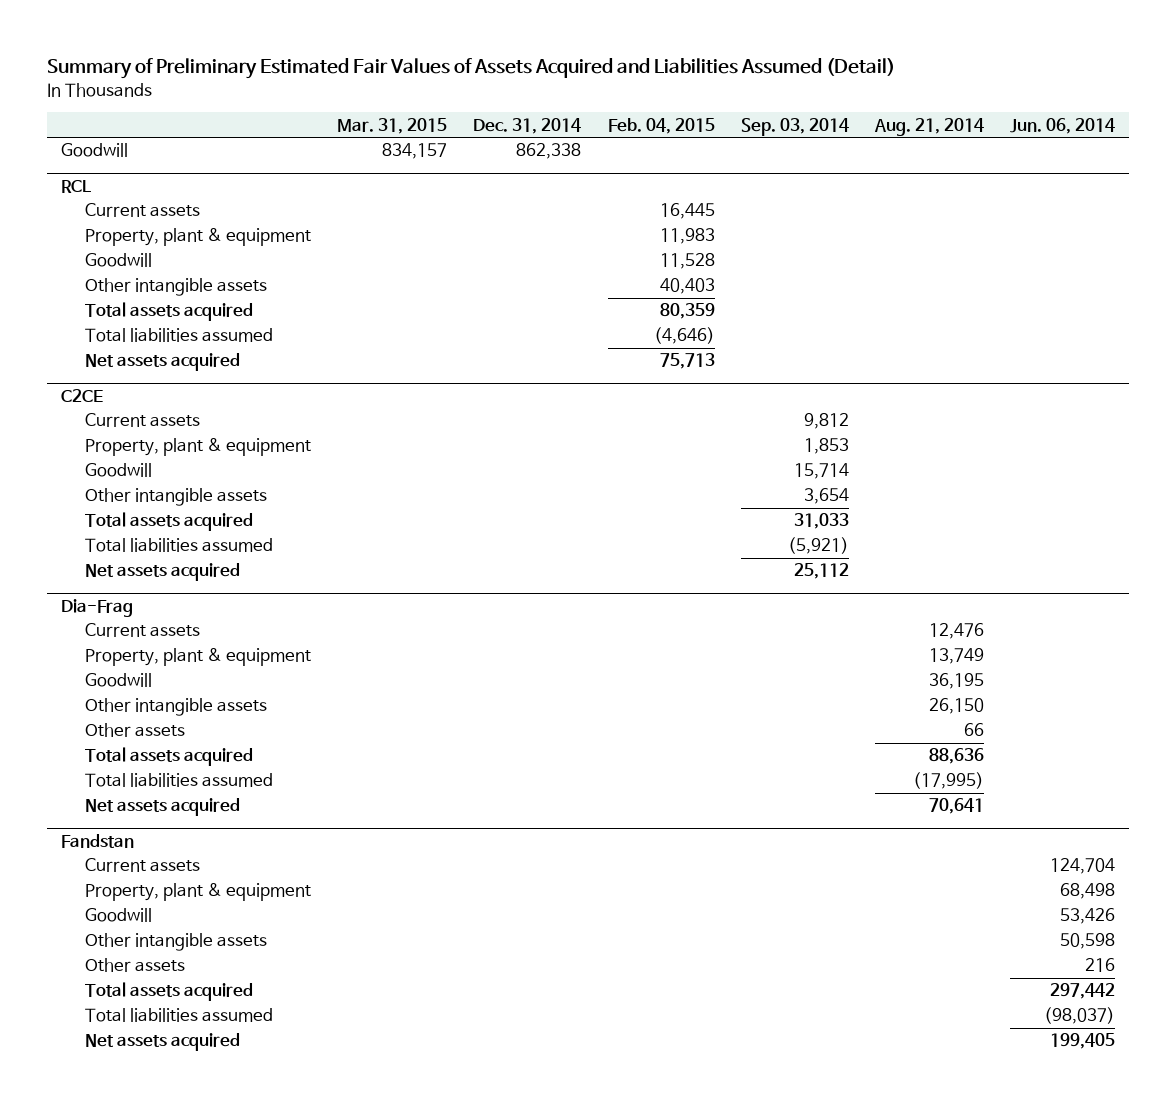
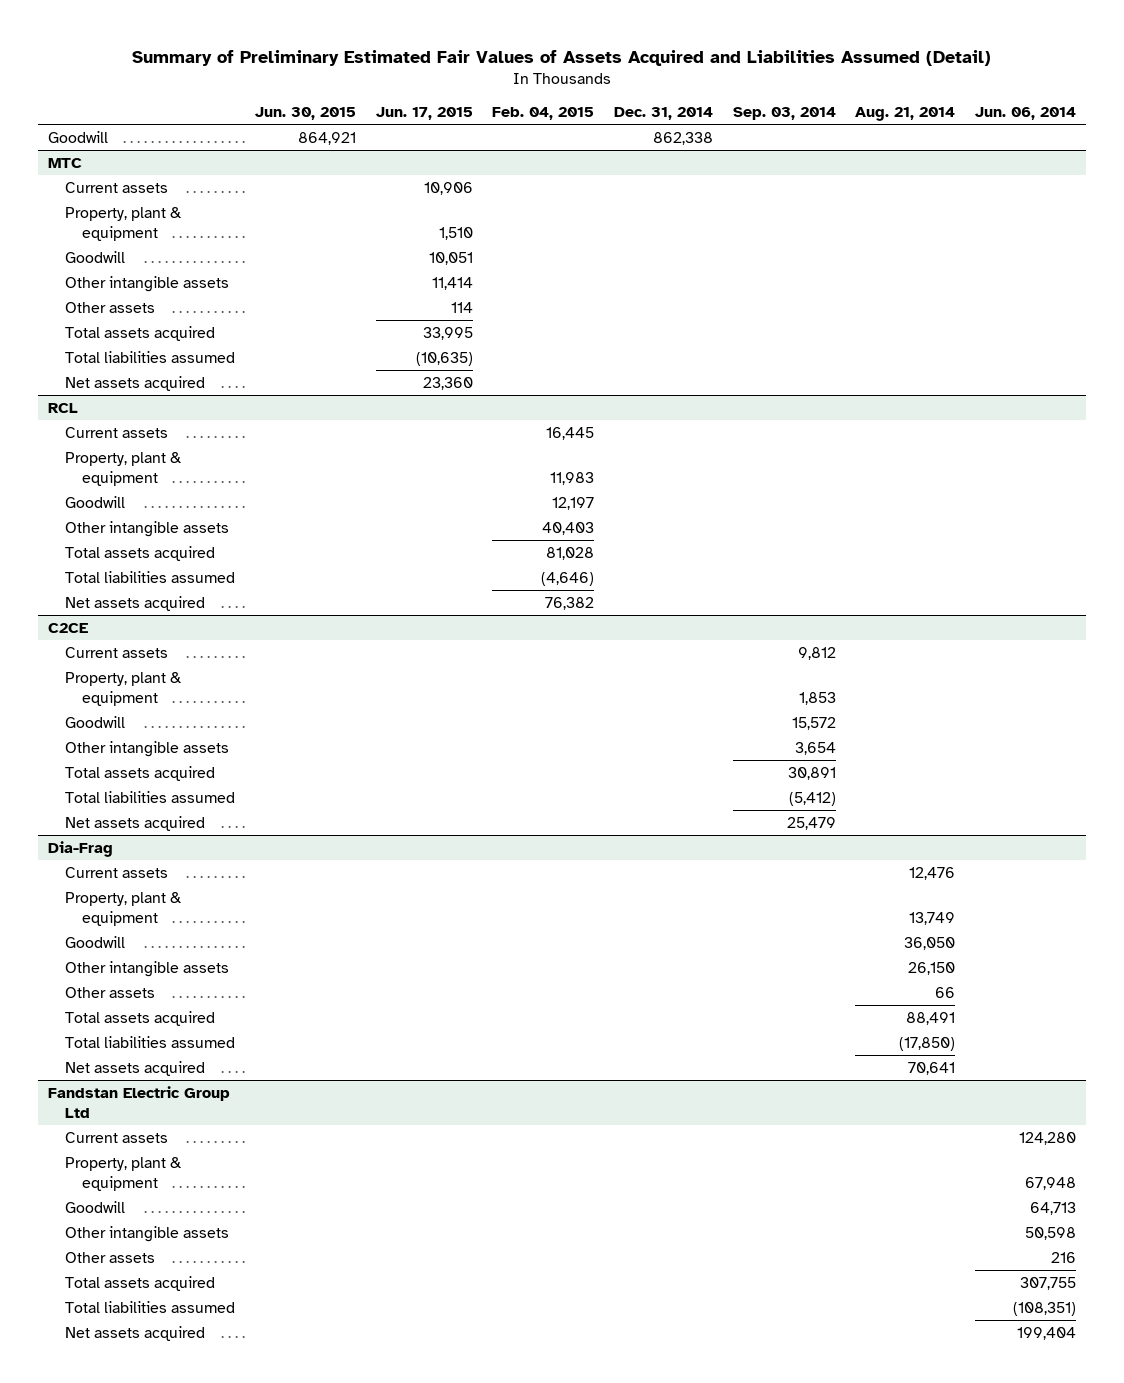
[336,117,447,134] Mar. 31, 2015 -> none
none -> [254,106,356,120] Jun. 30, 2015
none -> [375,106,473,120] Jun. 17, 2015
none -> [48,157,83,168] MTC
none -> [65,181,169,193] Current assets
none -> [65,206,183,241] Property, plant & equipment
none -> [65,250,126,263] Goodwill
none -> [65,275,230,292] Other intangible assets
none -> [65,301,156,313] Other assets
none -> [65,325,216,341] Total assets acquired
none -> [65,350,236,363] Total liabilities assumed
none -> [65,375,206,391] Net assets acquired
[659,253,715,270] 11,528 -> [552,496,595,510] 12,197
[659,303,715,320] 80,359 -> [546,546,595,560] 81,028
[659,353,715,370] 75,713 -> [545,596,595,610] 76,382
[793,463,849,480] 15,714 -> [791,716,836,730] 15,572
[793,513,849,530] 31,033 -> [787,766,836,780] 30,891
[787,537,849,555] (5,921) -> [788,791,836,806] (5,412)
[793,563,849,580] 25,112 -> [786,816,836,830] 25,479
[929,673,985,690] 36,195 -> [904,936,956,950] 36,050
[929,748,985,765] 88,636 -> [906,1011,956,1025] 88,491
[913,772,985,790] (17,995) -> [899,1036,956,1051] (17,850)
[60,833,134,848] Fandstan -> [48,1085,231,1118] Fandstan Electric Group Ltd
[1050,858,1116,875] 124,704 -> [1018,1131,1076,1145] 124,280
[1060,883,1116,900] 68,498 -> [1024,1176,1076,1190] 67,948
[1060,908,1116,925] 53,426 -> [1029,1201,1076,1215] 64,713
[1050,983,1116,1000] 297,442 -> [1019,1276,1076,1290] 307,755
[1044,1007,1116,1025] (98,037) -> [1012,1301,1076,1316] (108,351)
[1050,1033,1116,1050] 199,405 -> [1016,1326,1076,1340] 199,404

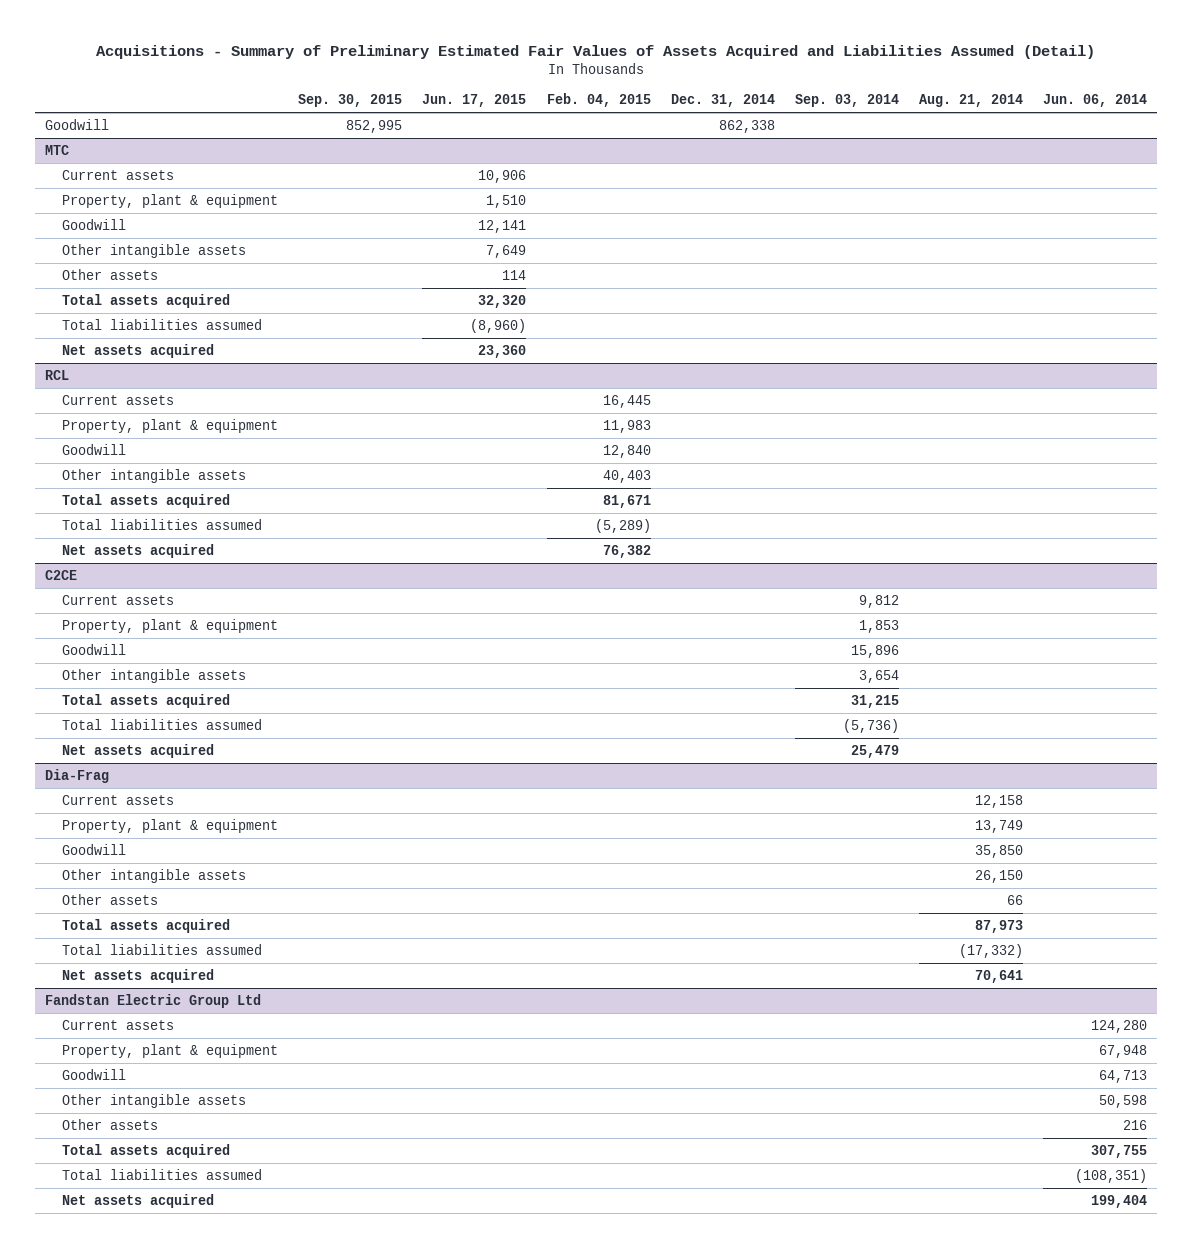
[132,49,992,66] Summary of Preliminary Estimated Fair Values of Assets Acquired and Liabilities Assumed (Detail) -> [96,44,1096,59] Acquisitions - Summary of Preliminary Estimated Fair Values of Assets Acquired and Liabilities Assumed (Detail)
[254,106,356,120] Jun. 30, 2015 -> none
none -> [298,94,403,108] Sep. 30, 2015
[428,251,473,265] 10,051 -> [478,220,527,234] 12,141
[431,276,473,290] 11,414 -> [486,245,527,259] 7,649
[422,326,473,340] 33,995 -> [478,295,527,309] 32,320
[415,351,473,366] (10,635) -> [470,319,527,334] (8,960)
[552,496,595,510] 12,197 -> [602,445,651,459] 12,840
[546,546,595,560] 81,028 -> [602,495,651,509] 81,671
[541,571,595,586] (4,646) -> [594,519,651,534] (5,289)
[791,716,836,730] 15,572 -> [850,645,899,659] 15,896
[787,766,836,780] 30,891 -> [850,695,899,709] 31,215
[788,791,836,806] (5,412) -> [842,719,899,734] (5,736)
[909,866,956,880] 12,476 -> [975,795,1024,809] 12,158
[904,936,956,950] 36,050 -> [975,845,1024,859] 35,850
[906,1011,956,1025] 88,491 -> [975,920,1024,934] 87,973
[899,1036,956,1051] (17,850) -> [959,944,1024,959] (17,332)

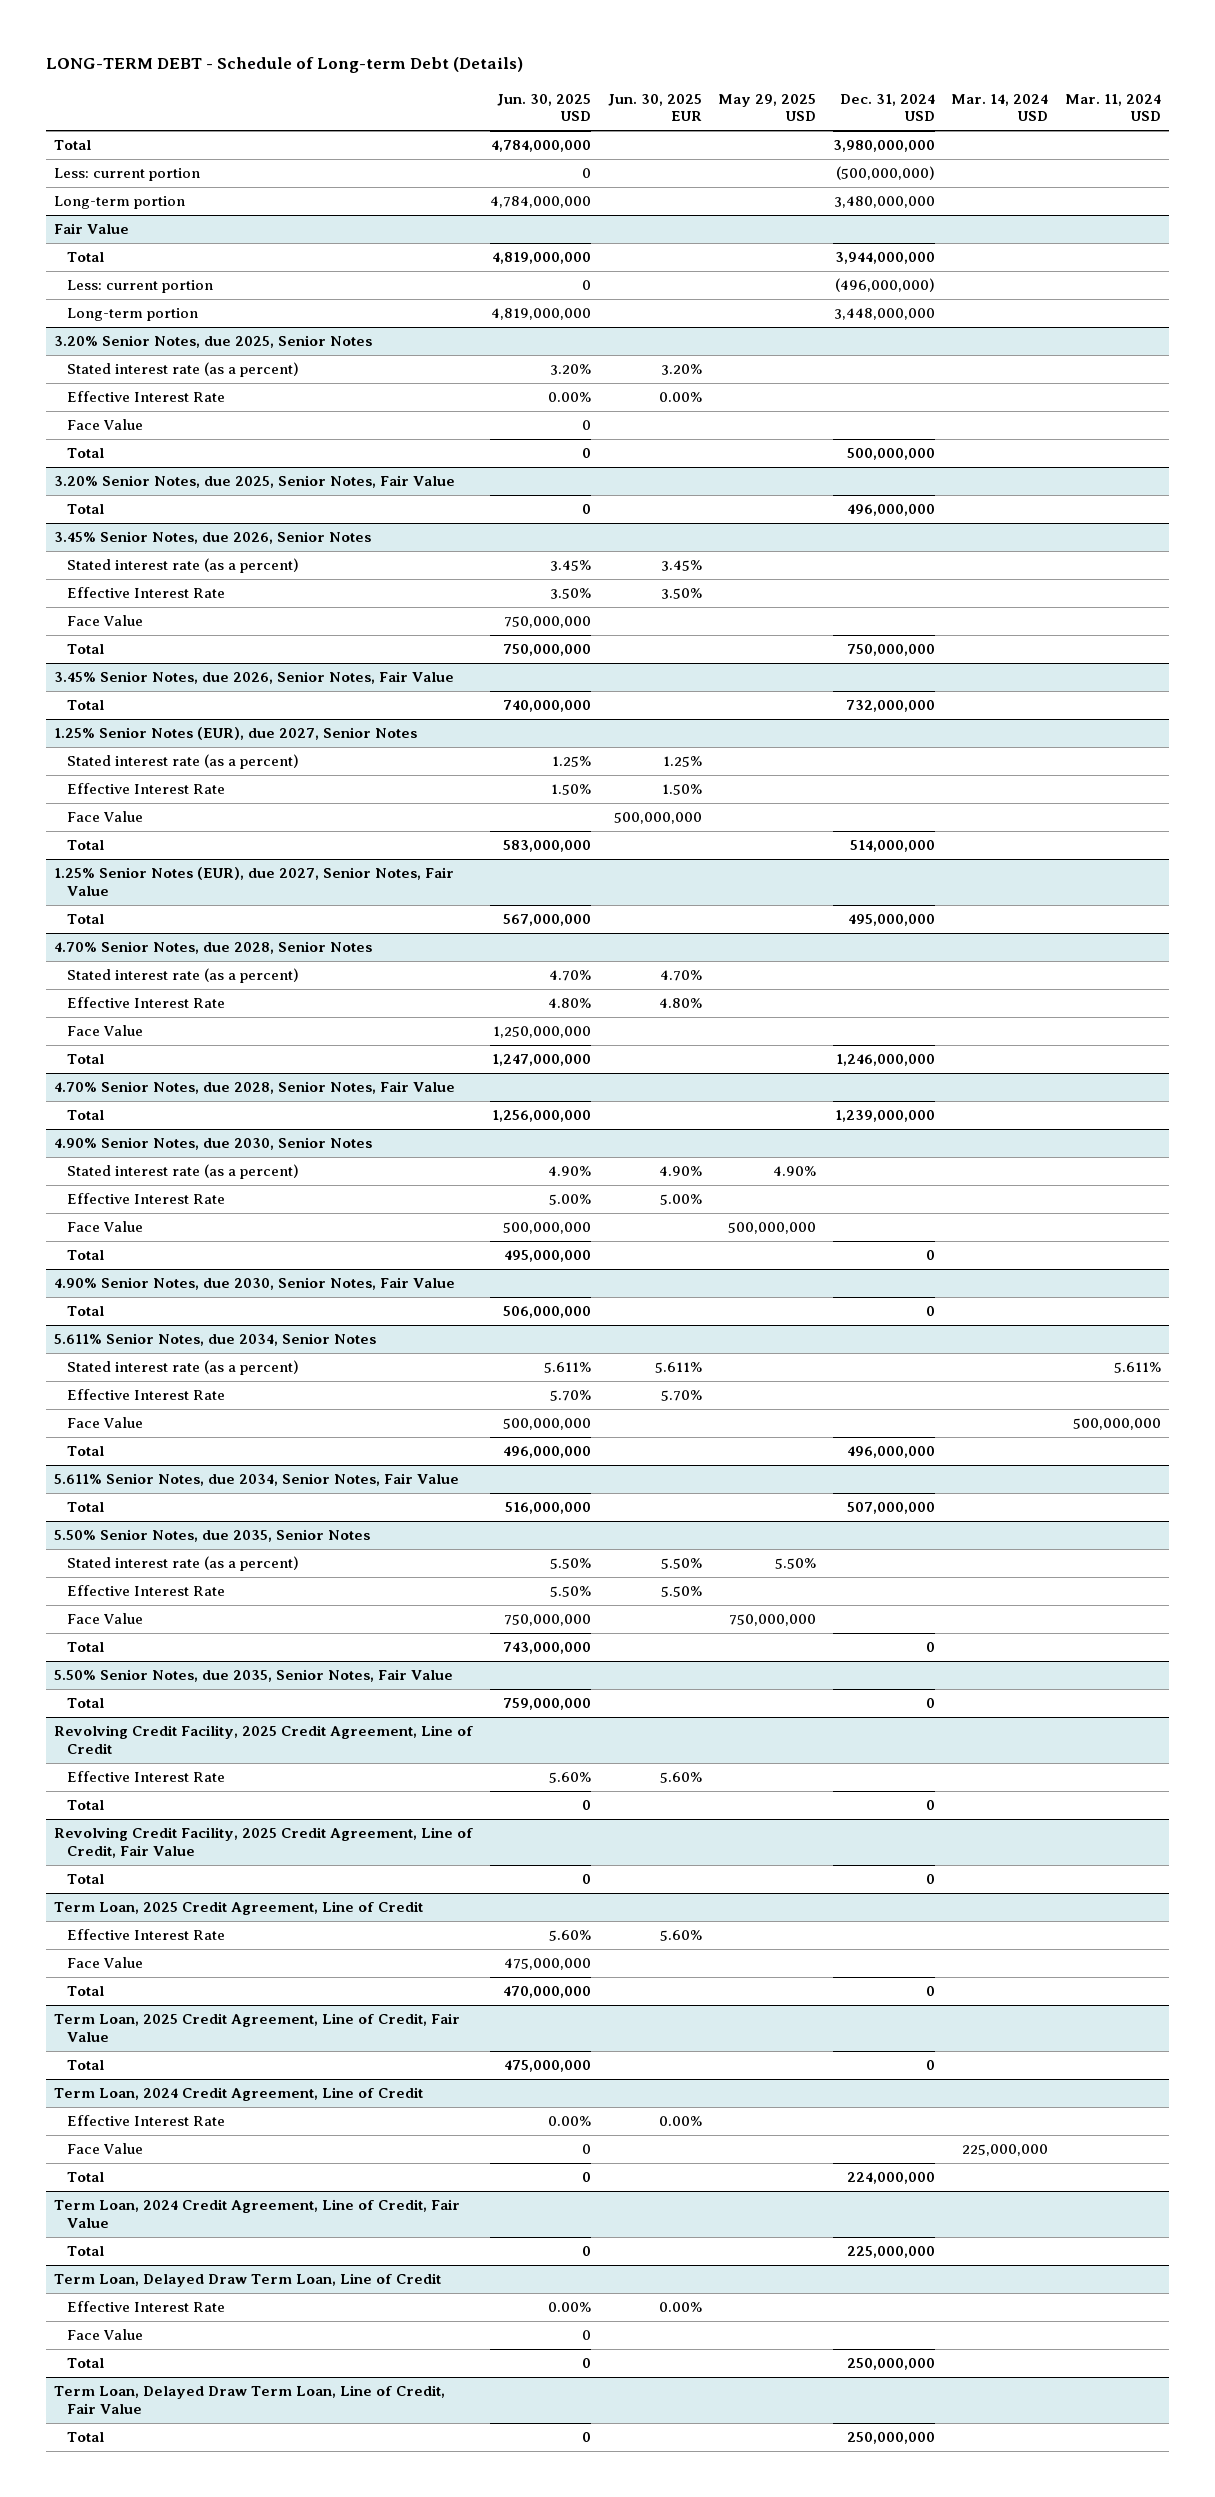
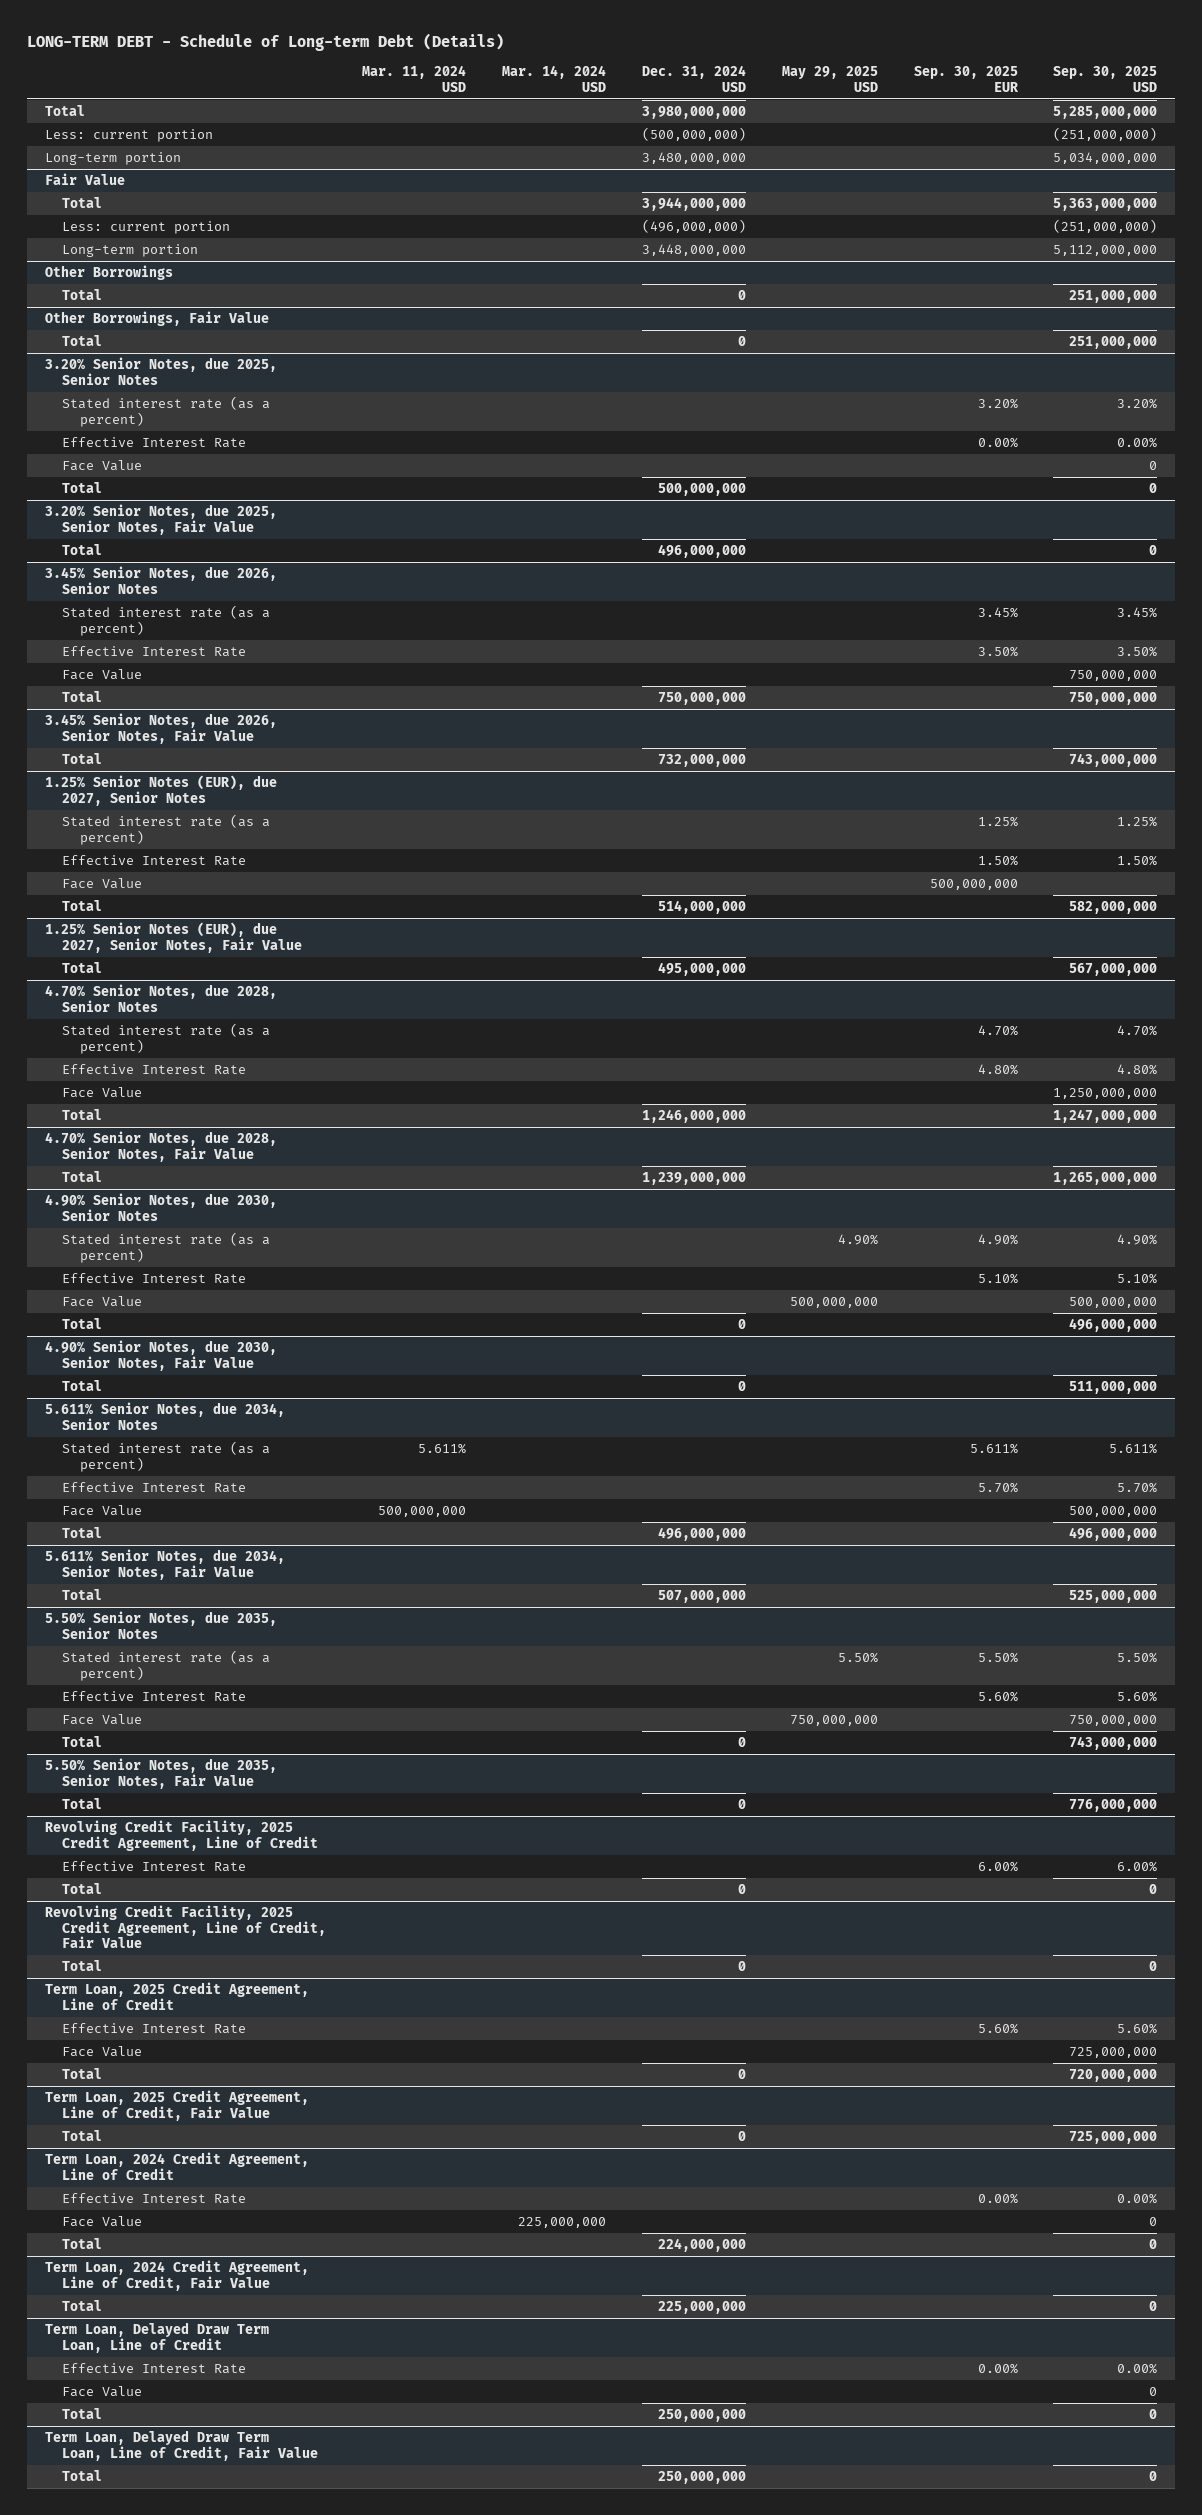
[496,93,591,122] Jun. 30, 2025 USD -> none
[607,93,702,122] Jun. 30, 2025 EUR -> none
none -> [913,66,1019,92] Sep. 30, 2025 EUR
none -> [1053,66,1158,92] Sep. 30, 2025 USD
none -> [44,265,173,281] Other Borrowings
none -> [62,289,103,301] Total
none -> [44,311,269,327] Other Borrowings, Fair Value
none -> [62,335,103,347] Total

